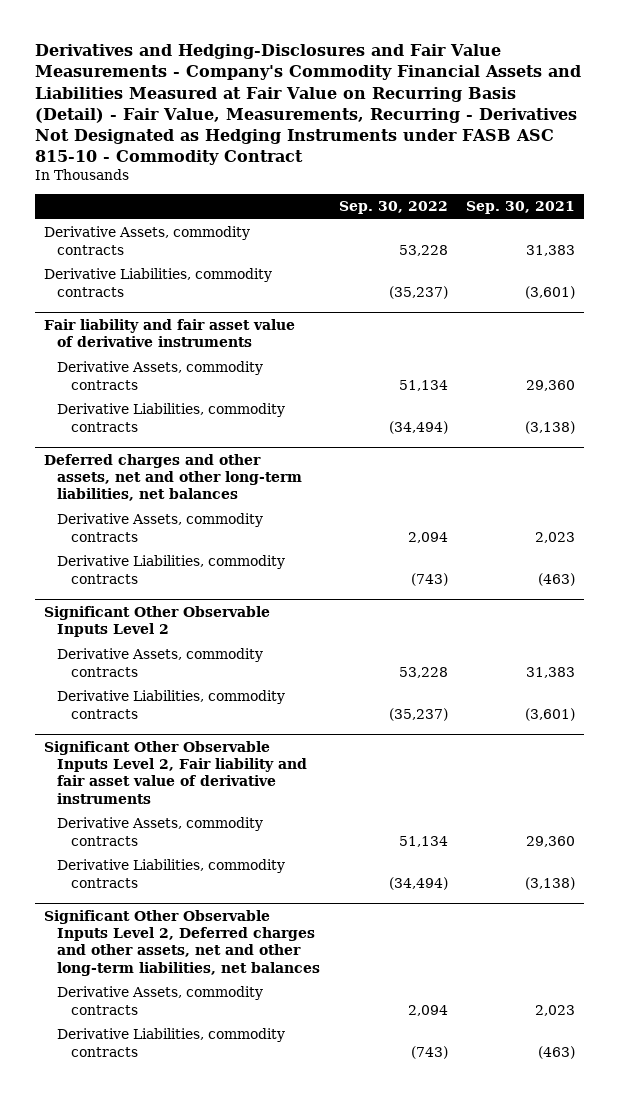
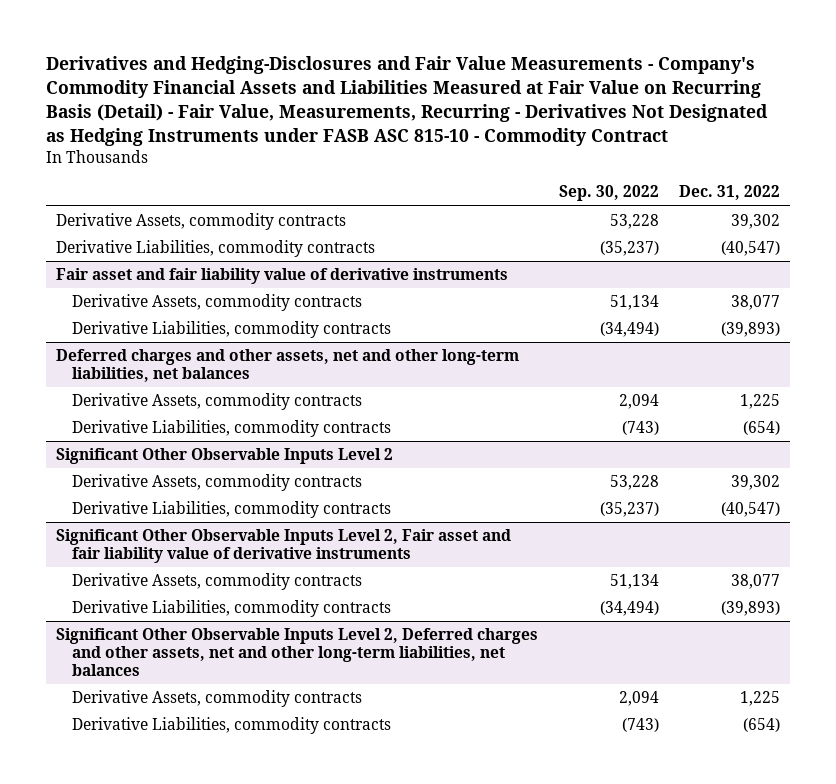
[465,201,575,215] Sep. 30, 2021 -> none
none -> [678,185,780,201] Dec. 31, 2022
[44,318,296,348] Fair liability and fair asset value of derivative instruments -> [56,268,509,285] Fair asset and fair liability value of derivative instruments
[44,740,308,804] Significant Other Observable Inputs Level 2, Fair liability and fair asset value of derivative instruments -> [56,529,512,563] Significant Other Observable Inputs Level 2, Fair asset and fair liability value of derivative instruments

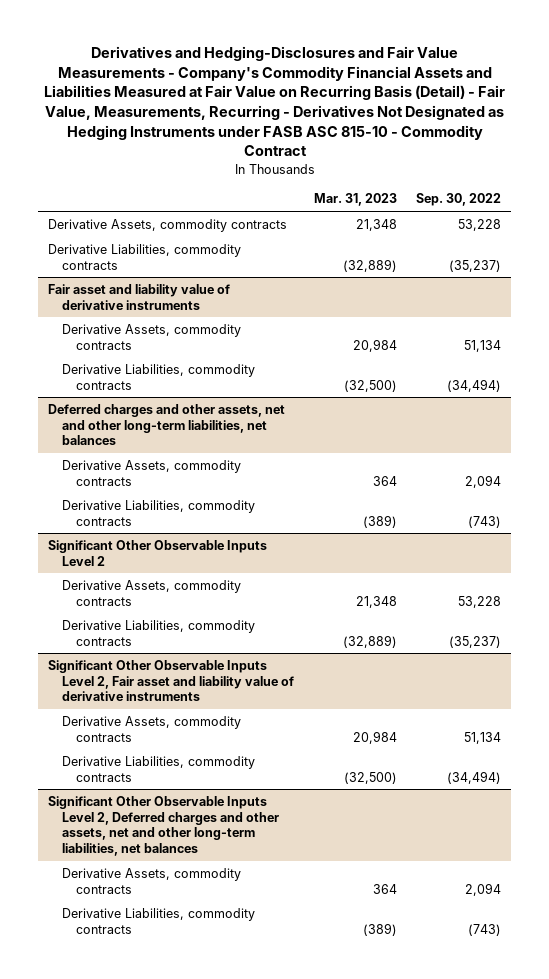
[678,185,780,201] Dec. 31, 2022 -> none
none -> [313,193,397,207] Mar. 31, 2023
[56,268,509,285] Fair asset and fair liability value of derivative instruments -> [47,284,230,310] Fair asset and liability value of derivative instruments
[56,529,512,563] Significant Other Observable Inputs Level 2, Fair asset and fair liability value of derivative instruments -> [47,660,295,702] Significant Other Observable Inputs Level 2, Fair asset and liability value of derivative instruments

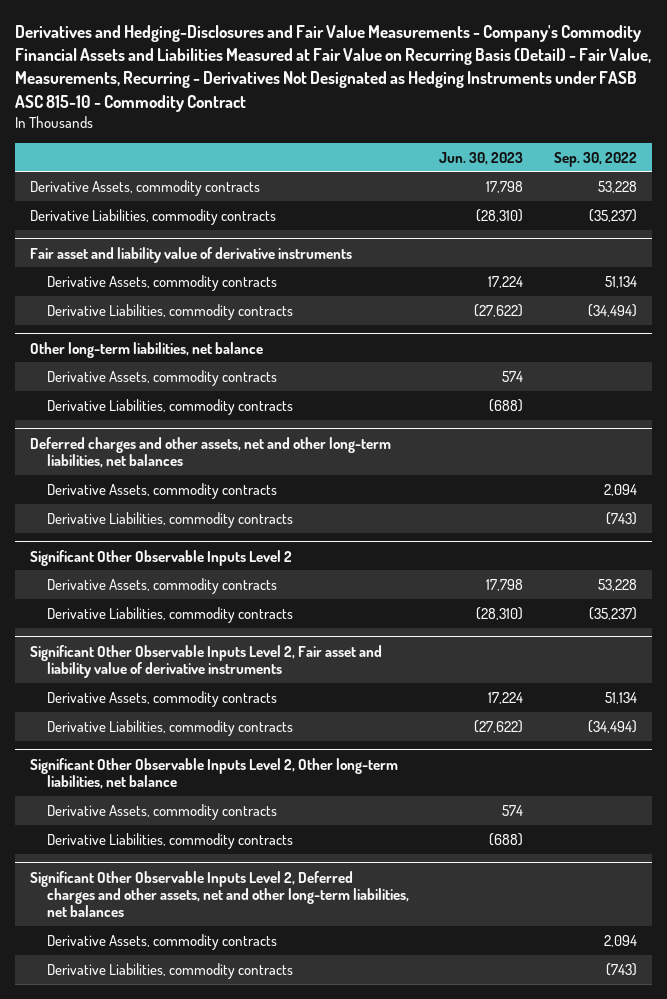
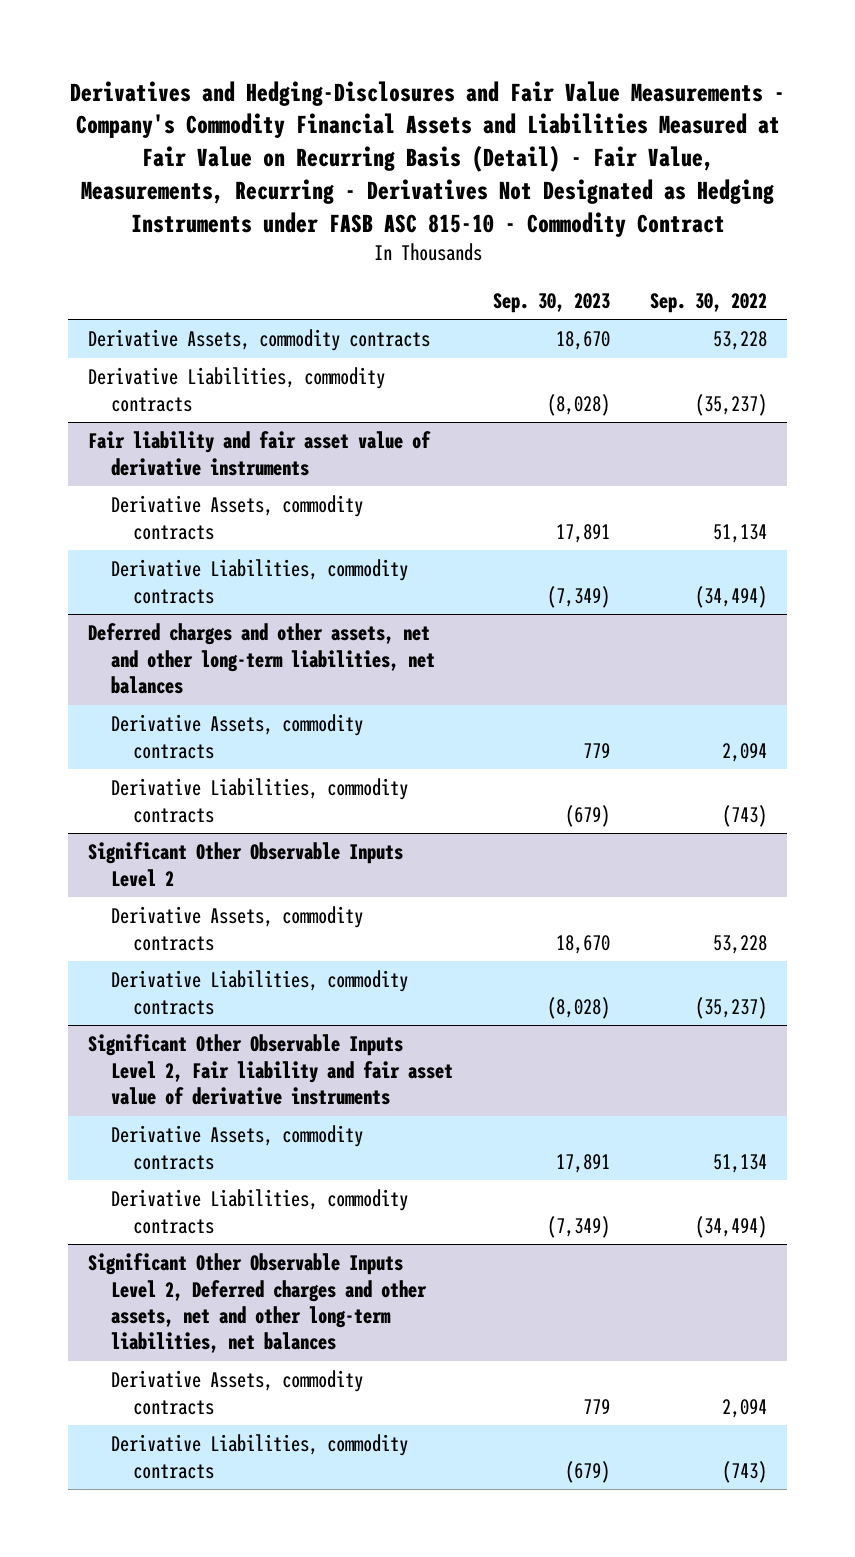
[439,151,524,165] Jun. 30, 2023 -> none
none -> [492,292,610,313] Sep. 30, 2023
[30,246,353,263] Fair asset and liability value of derivative instruments -> [88,431,432,476] Fair liability and fair asset value of derivative instruments
[30,341,264,358] Other long-term liabilities, net balance -> none
[46,369,277,386] Derivative Assets, commodity contracts -> none
[46,398,293,415] Derivative Liabilities, commodity contracts -> none
[30,644,383,679] Significant Other Observable Inputs Level 2, Fair asset and liability value of derivative instruments -> [88,1034,453,1105] Significant Other Observable Inputs Level 2, Fair liability and fair asset value of derivative instruments
[30,757,399,790] Significant Other Observable Inputs Level 2, Other long-term liabilities, net balance -> none
[46,803,277,820] Derivative Assets, commodity contracts -> none
[46,832,293,849] Derivative Liabilities, commodity contracts -> none

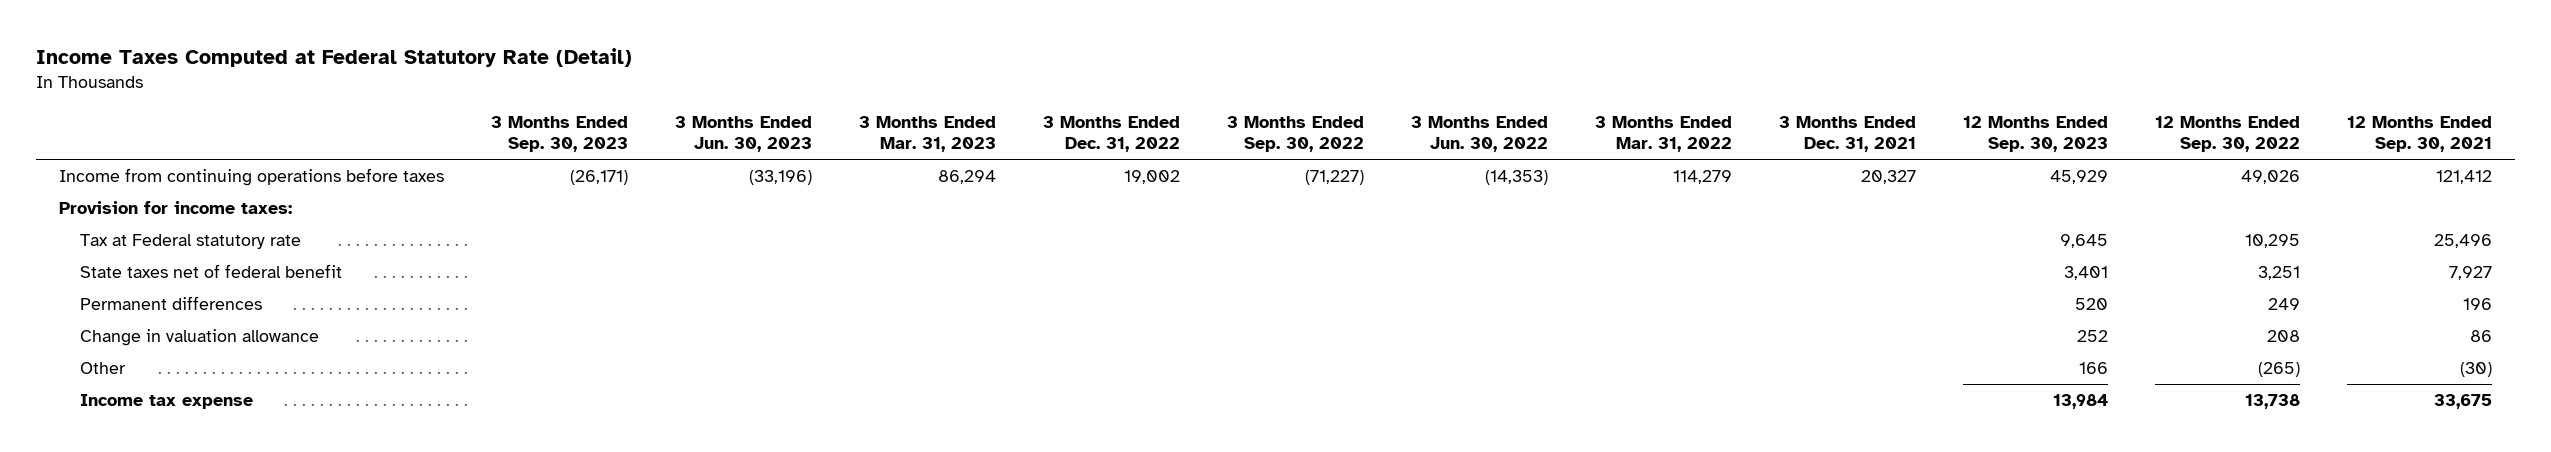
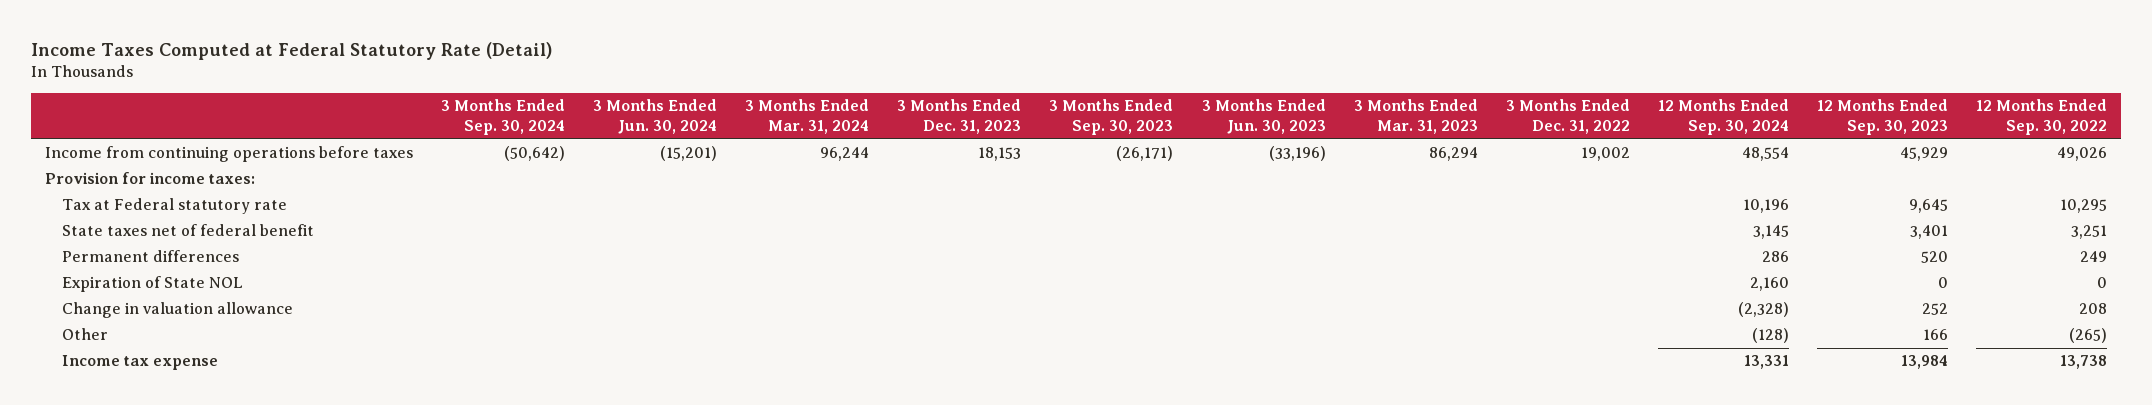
[1226,115,1364,153] 3 Months Ended Sep. 30, 2022 -> none
[1410,115,1548,153] 3 Months Ended Jun. 30, 2022 -> none
[1594,115,1732,153] 3 Months Ended Mar. 31, 2022 -> none
[1778,115,1916,153] 3 Months Ended Dec. 31, 2021 -> none
[2346,115,2492,153] 12 Months Ended Sep. 30, 2021 -> none
none -> [441,99,566,136] 3 Months Ended Sep. 30, 2024
none -> [593,99,718,135] 3 Months Ended Jun. 30, 2024
none -> [745,99,870,135] 3 Months Ended Mar. 31, 2024
none -> [897,99,1022,135] 3 Months Ended Dec. 31, 2023
none -> [1657,99,1789,136] 12 Months Ended Sep. 30, 2024
none -> [62,276,244,293] Expiration of State NOL

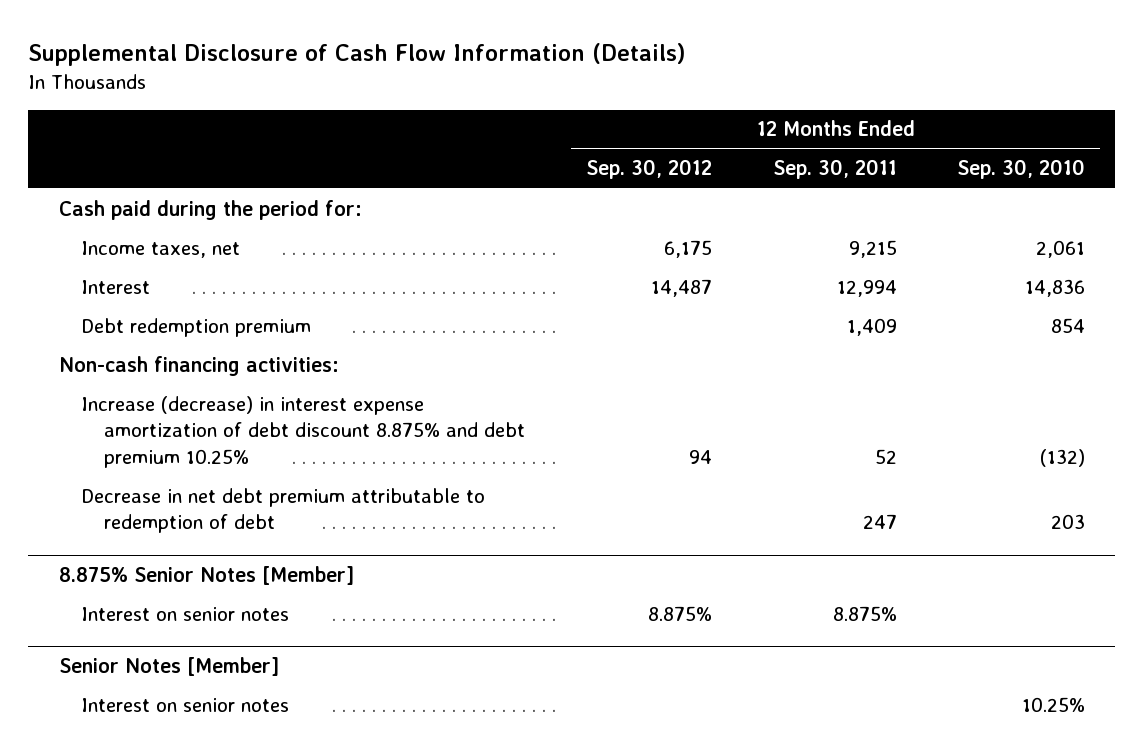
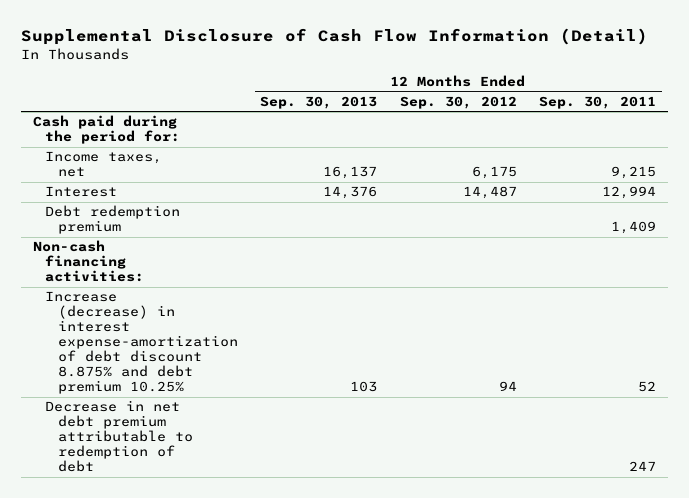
[28,42,687,66] Supplemental Disclosure of Cash Flow Information (Details) -> [21,28,649,46] Supplemental Disclosure of Cash Flow Information (Detail)
[957,159,1086,180] Sep. 30, 2010 -> none
none -> [260,95,378,109] Sep. 30, 2013
[81,395,526,468] Increase (decrease) in interest expense amortization of debt discount 8.875% and debt premium 10.25% -> [45,291,238,395] Increase (decrease) in interest expense-amortization of debt discount 8.875% and debt premium 10.25%
[58,565,354,585] 8.875% Senior Notes [Member] -> none
[81,606,290,621] Interest on senior notes -> none
[58,656,279,676] Senior Notes [Member] -> none
[81,697,290,712] Interest on senior notes -> none

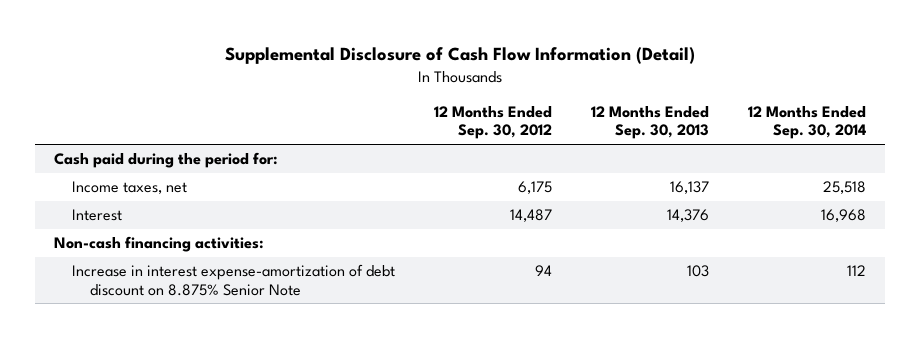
[539,95,657,109] Sep. 30, 2011 -> none
none -> [747,105,866,140] 12 Months Ended Sep. 30, 2014
[45,205,181,235] Debt redemption premium -> none
[45,400,193,473] Decrease in net debt premium attributable to redemption of debt -> none
[45,291,238,395] Increase (decrease) in interest expense-amortization of debt discount 8.875% and debt premium 10.25% -> [72,264,396,296] Increase in interest expense-amortization of debt discount on 8.875% Senior Note

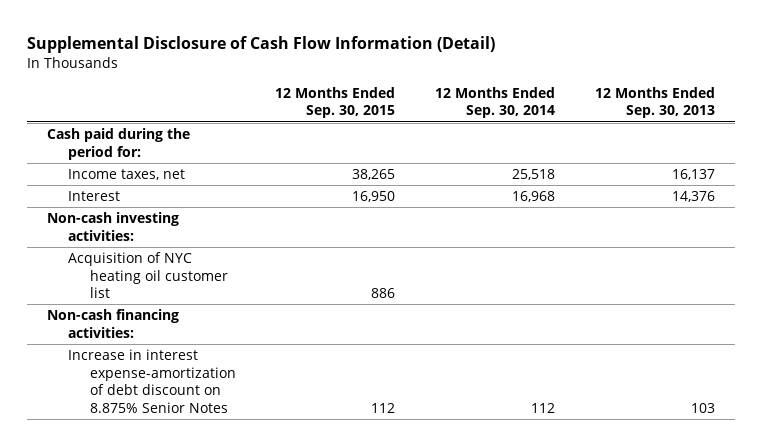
[434,105,553,140] 12 Months Ended Sep. 30, 2012 -> none
none -> [275,86,396,119] 12 Months Ended Sep. 30, 2015
none -> [47,212,180,241] Non-cash investing activities:
none -> [68,252,228,299] Acquisition of NYC heating oil customer list
[72,264,396,296] Increase in interest expense-amortization of debt discount on 8.875% Senior Note -> [68,349,236,413] Increase in interest expense-amortization of debt discount on 8.875% Senior Notes

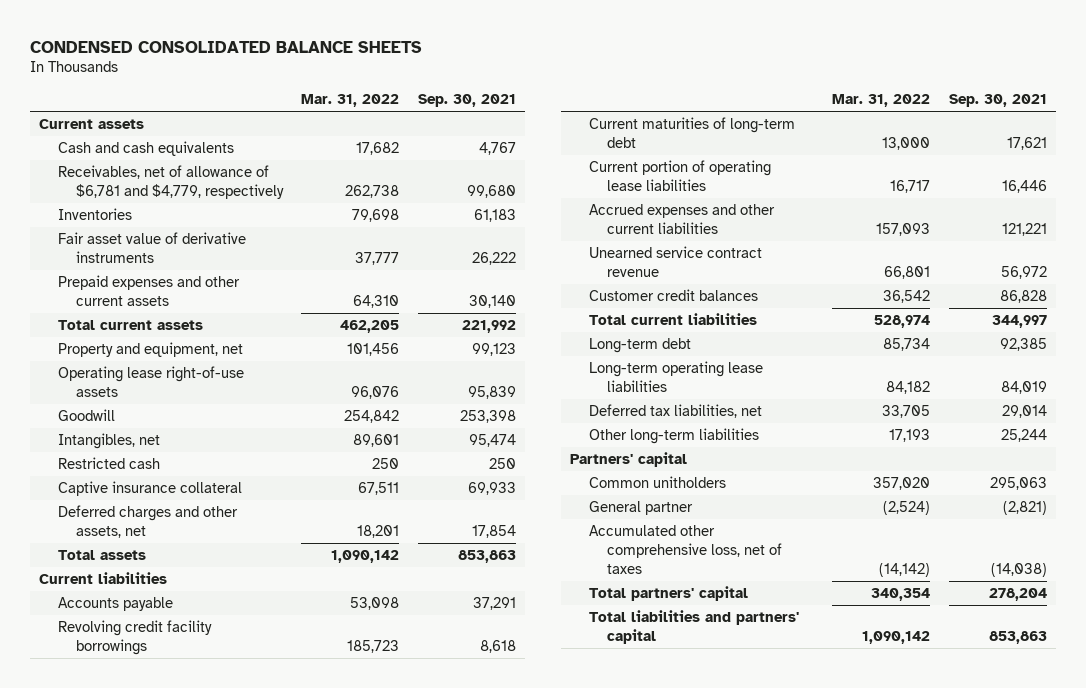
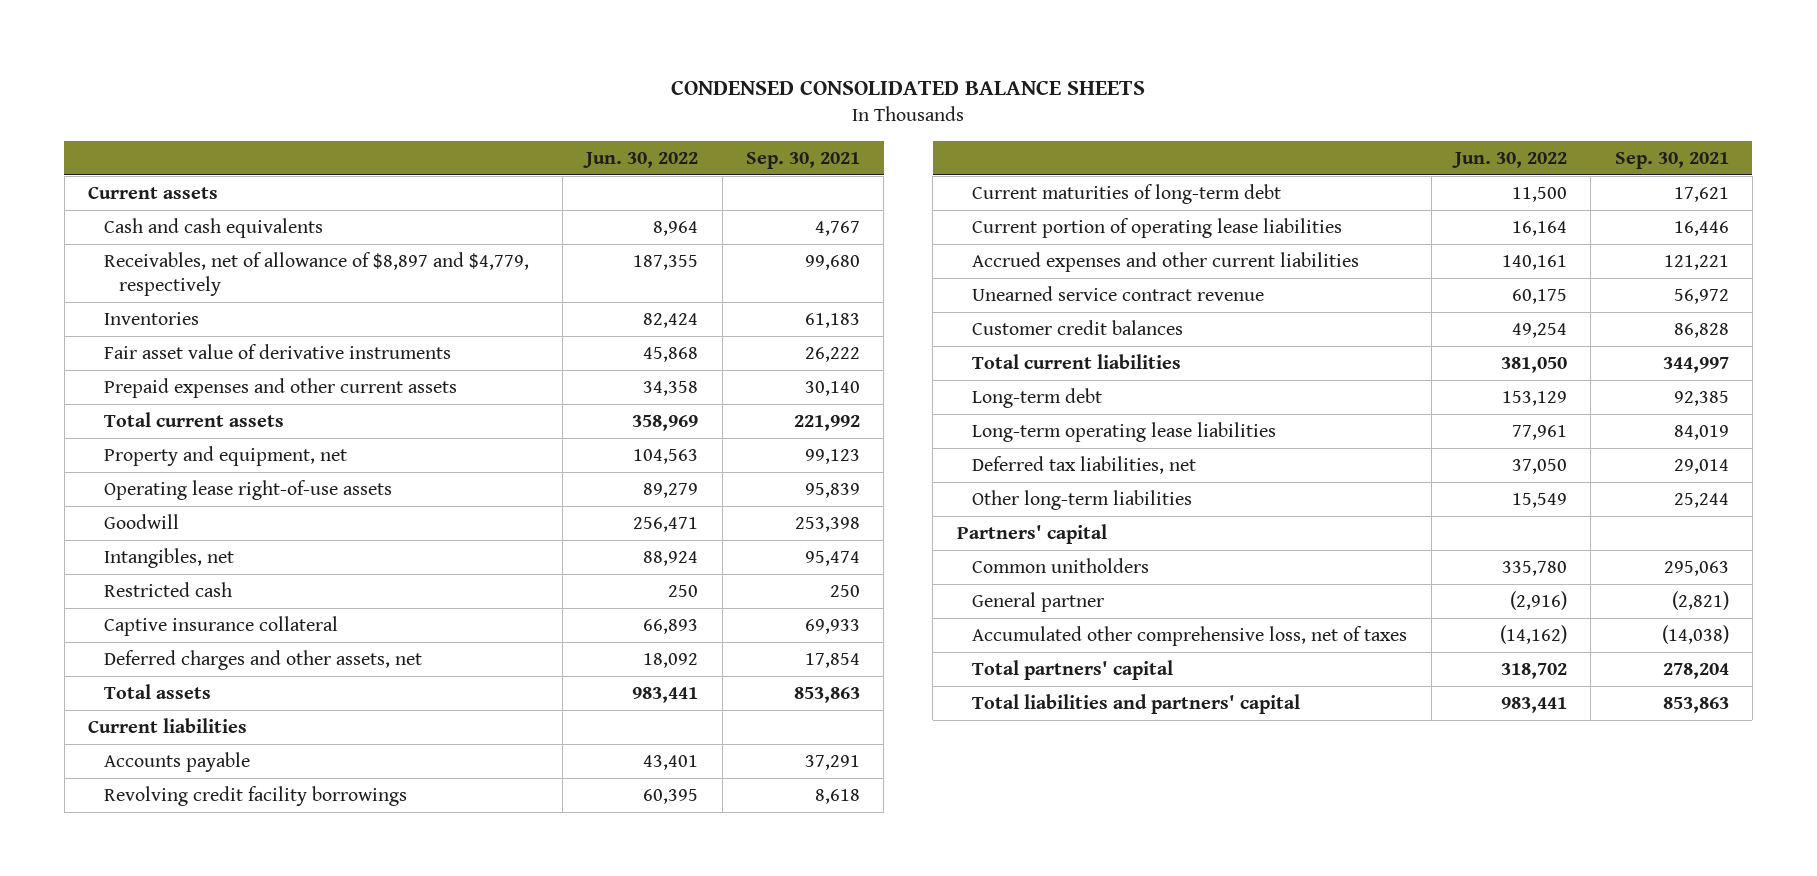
[301,94,400,108] Mar. 31, 2022 -> none
none -> [583,152,699,169] Jun. 30, 2022
[57,165,284,199] Receivables, net of allowance of $6,781 and $4,779, respectively -> [103,251,529,297] Receivables, net of allowance of $8,897 and $4,779, respectively

